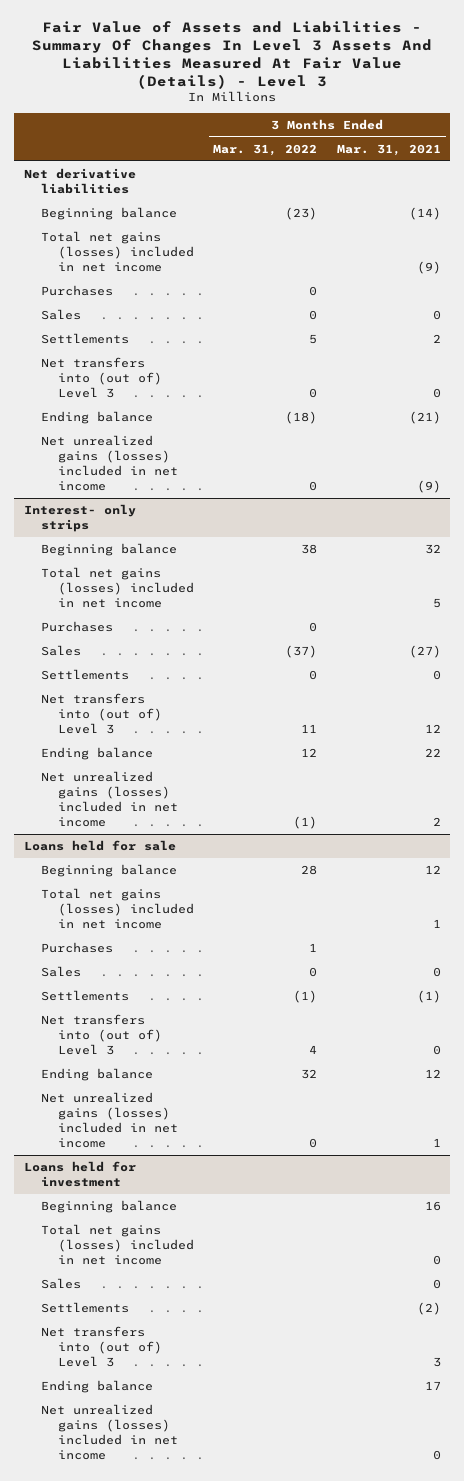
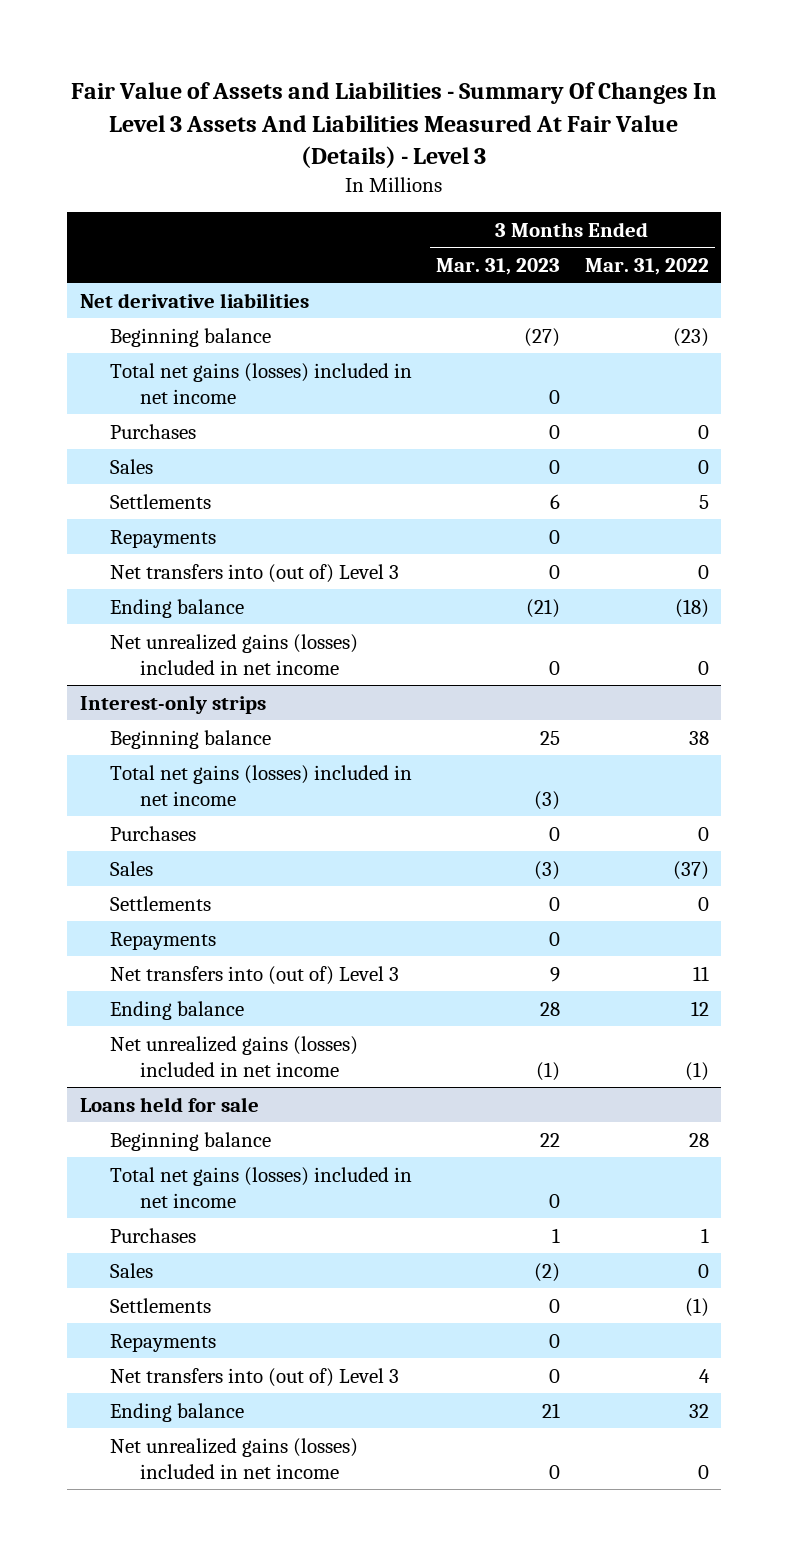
[336,144,441,157] Mar. 31, 2021 -> none
none -> [436,257,561,275] Mar. 31, 2023
none -> [109,529,216,548] Repayments
[23,504,136,533] Interest- only strips -> [79,694,266,714] Interest-only strips
none -> [109,931,216,950] Repayments
none -> [109,1333,216,1352] Repayments
[23,1161,136,1188] Loans held for investment -> none
[40,1200,177,1214] Beginning balance -> none
[40,1224,195,1266] Total net gains (losses) included in net income -> none
[40,1278,81,1290] Sales -> none
[40,1302,129,1314] Settlements -> none
[40,1326,163,1368] Net transfers into (out of) Level 3 -> none
[40,1380,153,1394] Ending balance -> none
[40,1404,179,1461] Net unrealized gains (losses) included in net income -> none

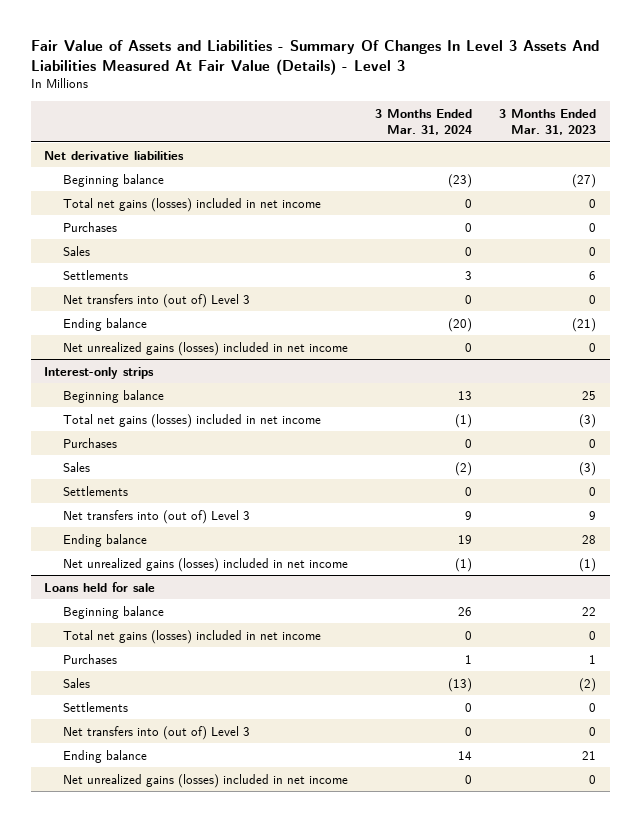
[584,257,709,275] Mar. 31, 2022 -> none
none -> [374,108,472,136] 3 Months Ended Mar. 31, 2024
[109,529,216,548] Repayments -> none
[109,931,216,950] Repayments -> none
[109,1333,216,1352] Repayments -> none

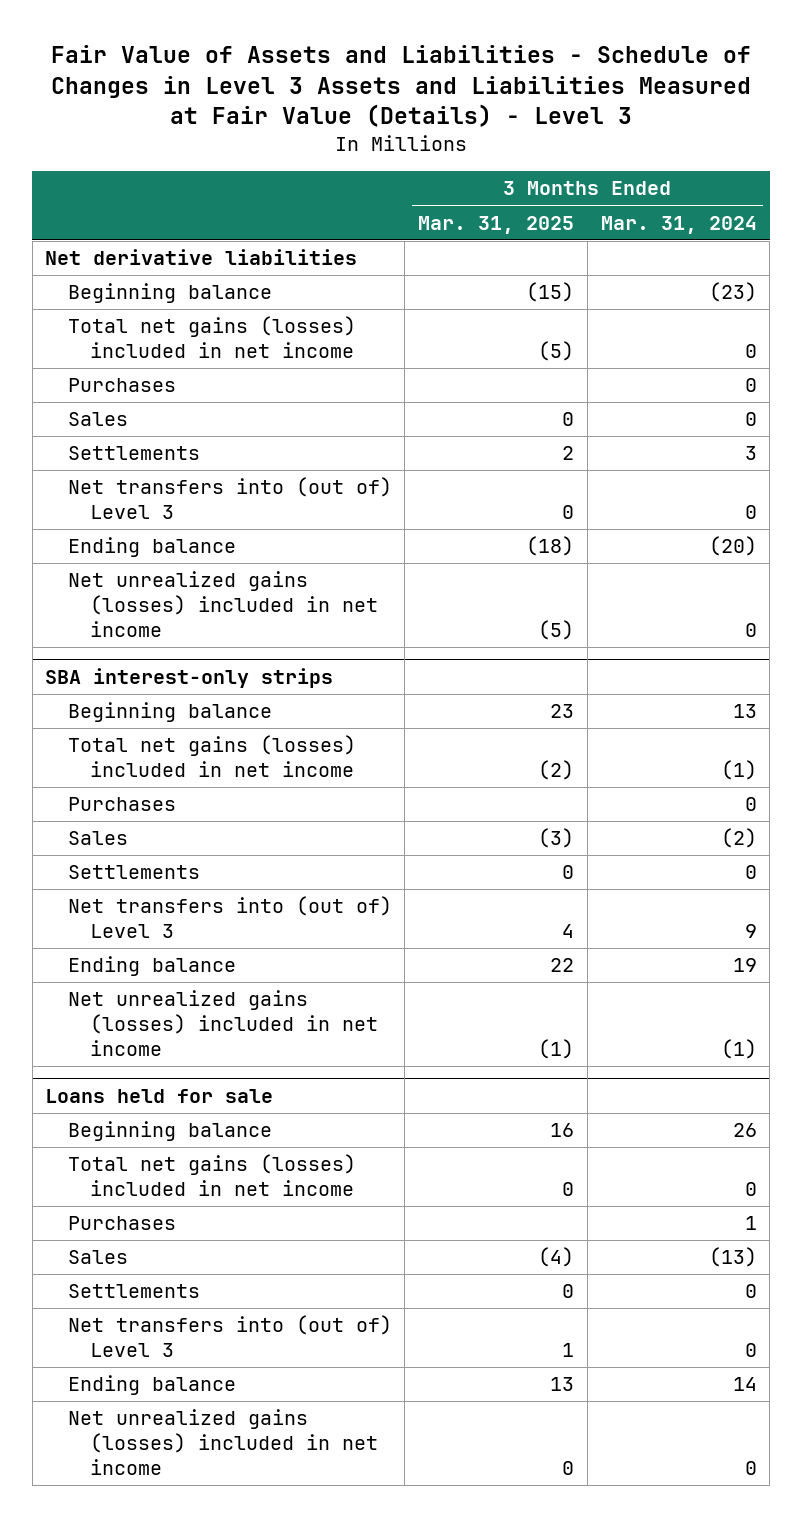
[30,39,599,75] Fair Value of Assets and Liabilities - Summary Of Changes In Level 3 Assets And Liabilities Measured At Fair Value (Details) - Level 3 -> [50,44,751,128] Fair Value of Assets and Liabilities - Schedule of Changes in Level 3 Assets and Liabilities Measured at Fair Value (Details) - Level 3
[499,108,597,136] 3 Months Ended Mar. 31, 2023 -> none
none -> [418,215,575,234] Mar. 31, 2025
[44,366,155,379] Interest-only strips -> [45,667,334,688] SBA interest-only strips

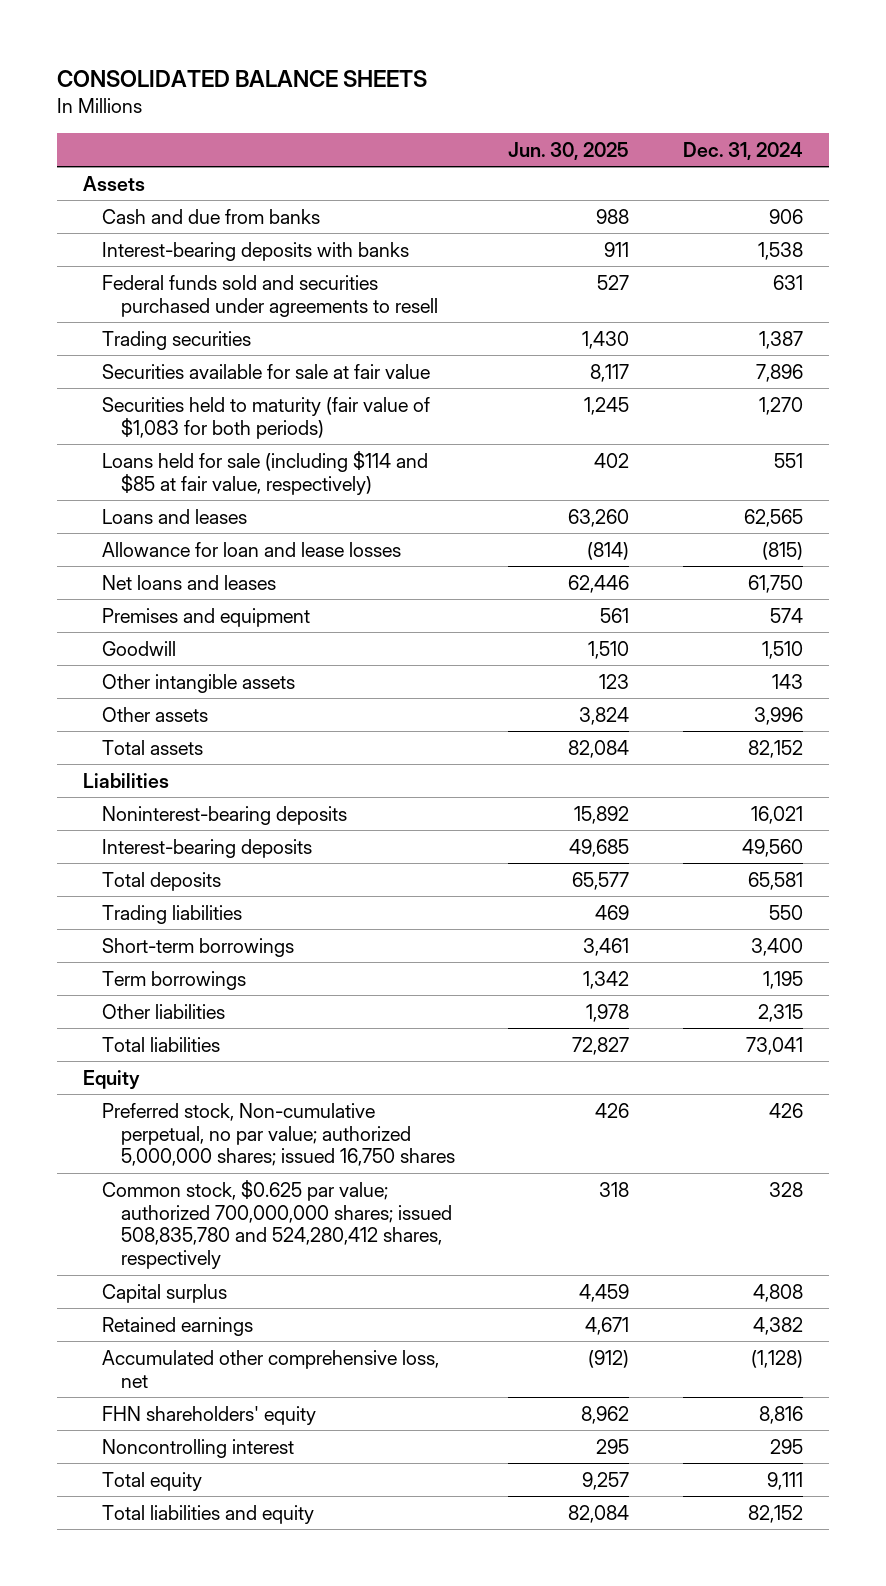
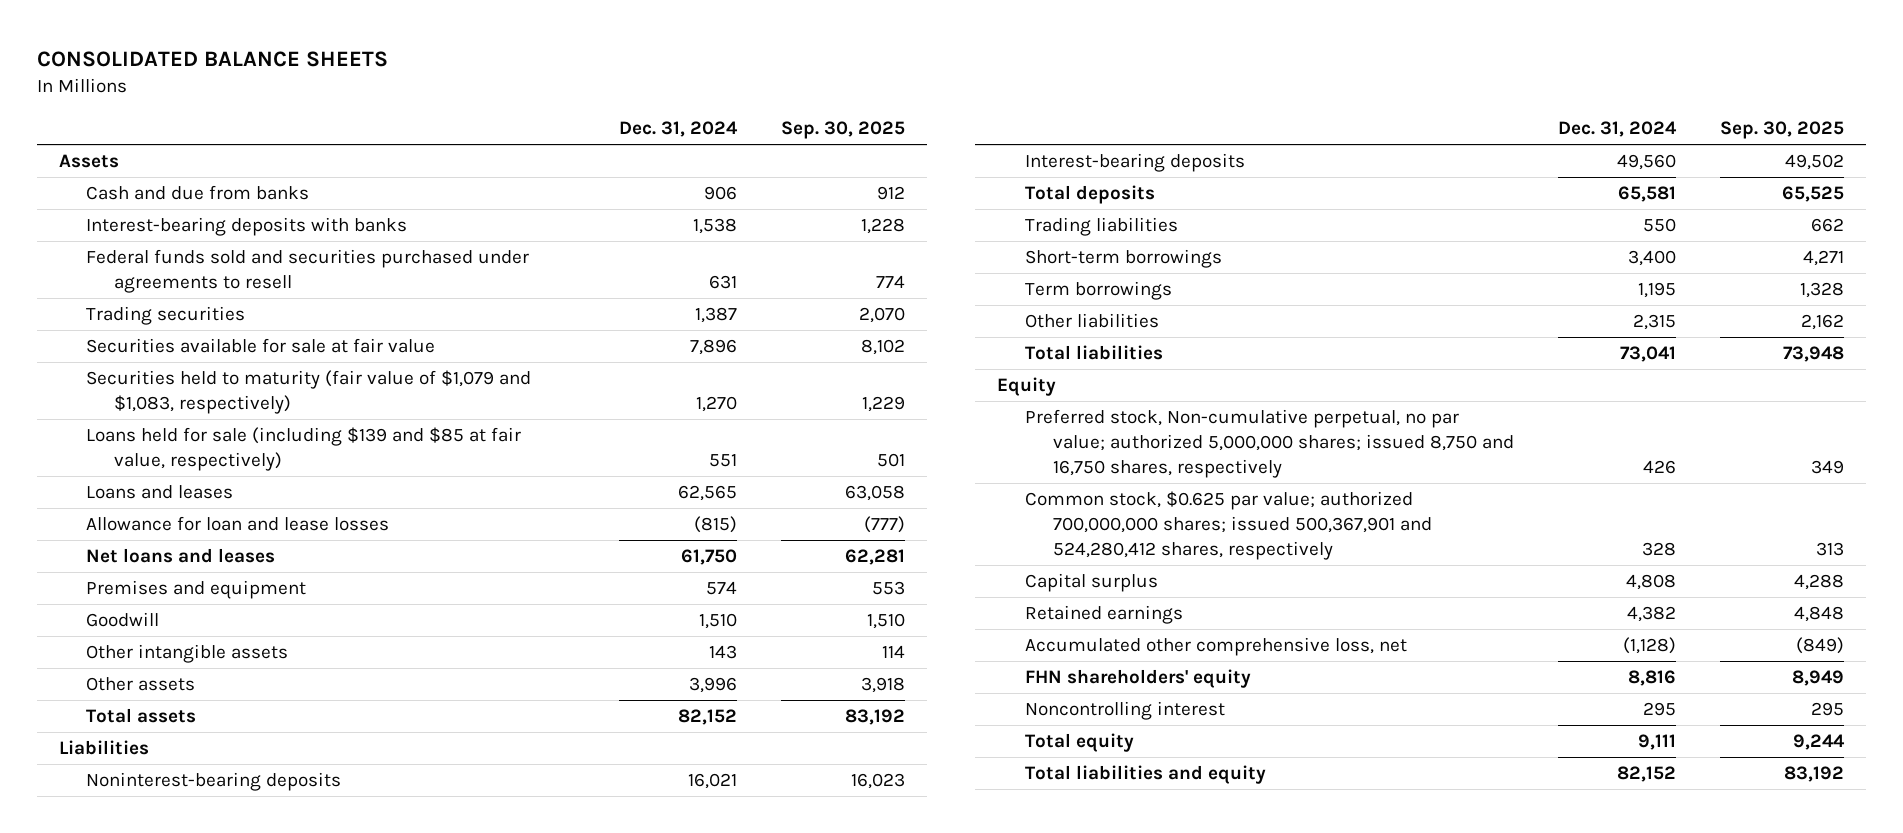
[508,141,630,160] Jun. 30, 2025 -> none
none -> [781,120,906,139] Sep. 30, 2025
[102,396,431,439] Securities held to maturity (fair value of $1,083 for both periods) -> [86,370,532,415] Securities held to maturity (fair value of $1,079 and $1,083, respectively)
[102,450,429,495] Loans held for sale (including $114 and $85 at fair value, respectively) -> [86,427,522,472] Loans held for sale (including $139 and $85 at fair value, respectively)
[102,1102,456,1167] Preferred stock, Non-cumulative perpetual, no par value; authorized 5,000,000 shares; issued 16,750 shares -> [1025,409,1515,478] Preferred stock, Non-cumulative perpetual, no par value; authorized 5,000,000 shares; issued 8,750 and 16,750 shares, respectively
[102,1179,453,1270] Common stock, $0.625 par value; authorized 700,000,000 shares; issued 508,835,780 and 524,280,412 shares, respectively -> [1025,491,1433,560] Common stock, $0.625 par value; authorized 700,000,000 shares; issued 500,367,901 and 524,280,412 shares, respectively

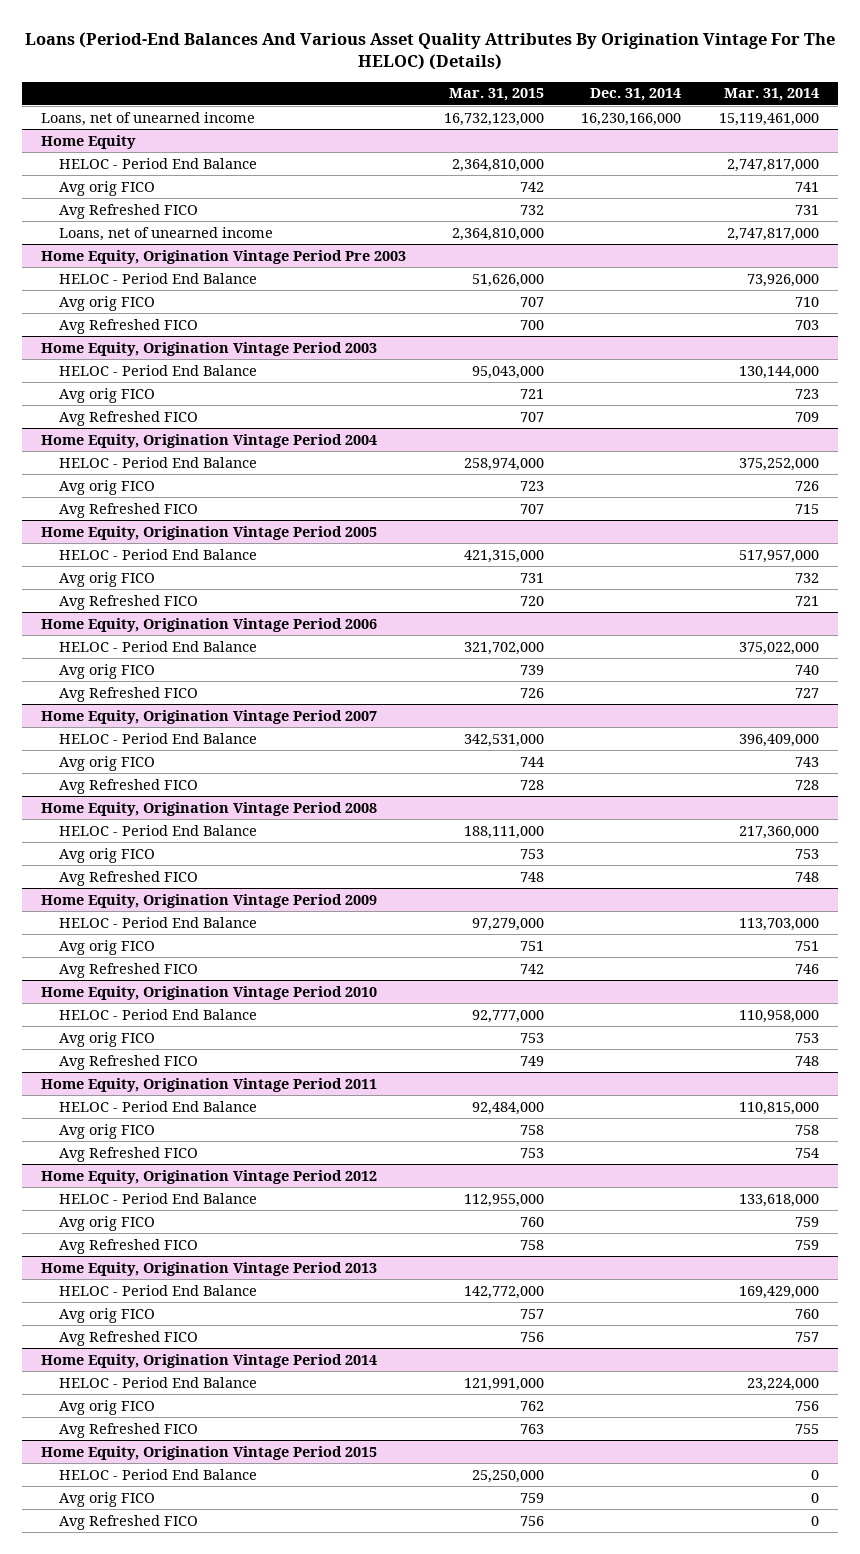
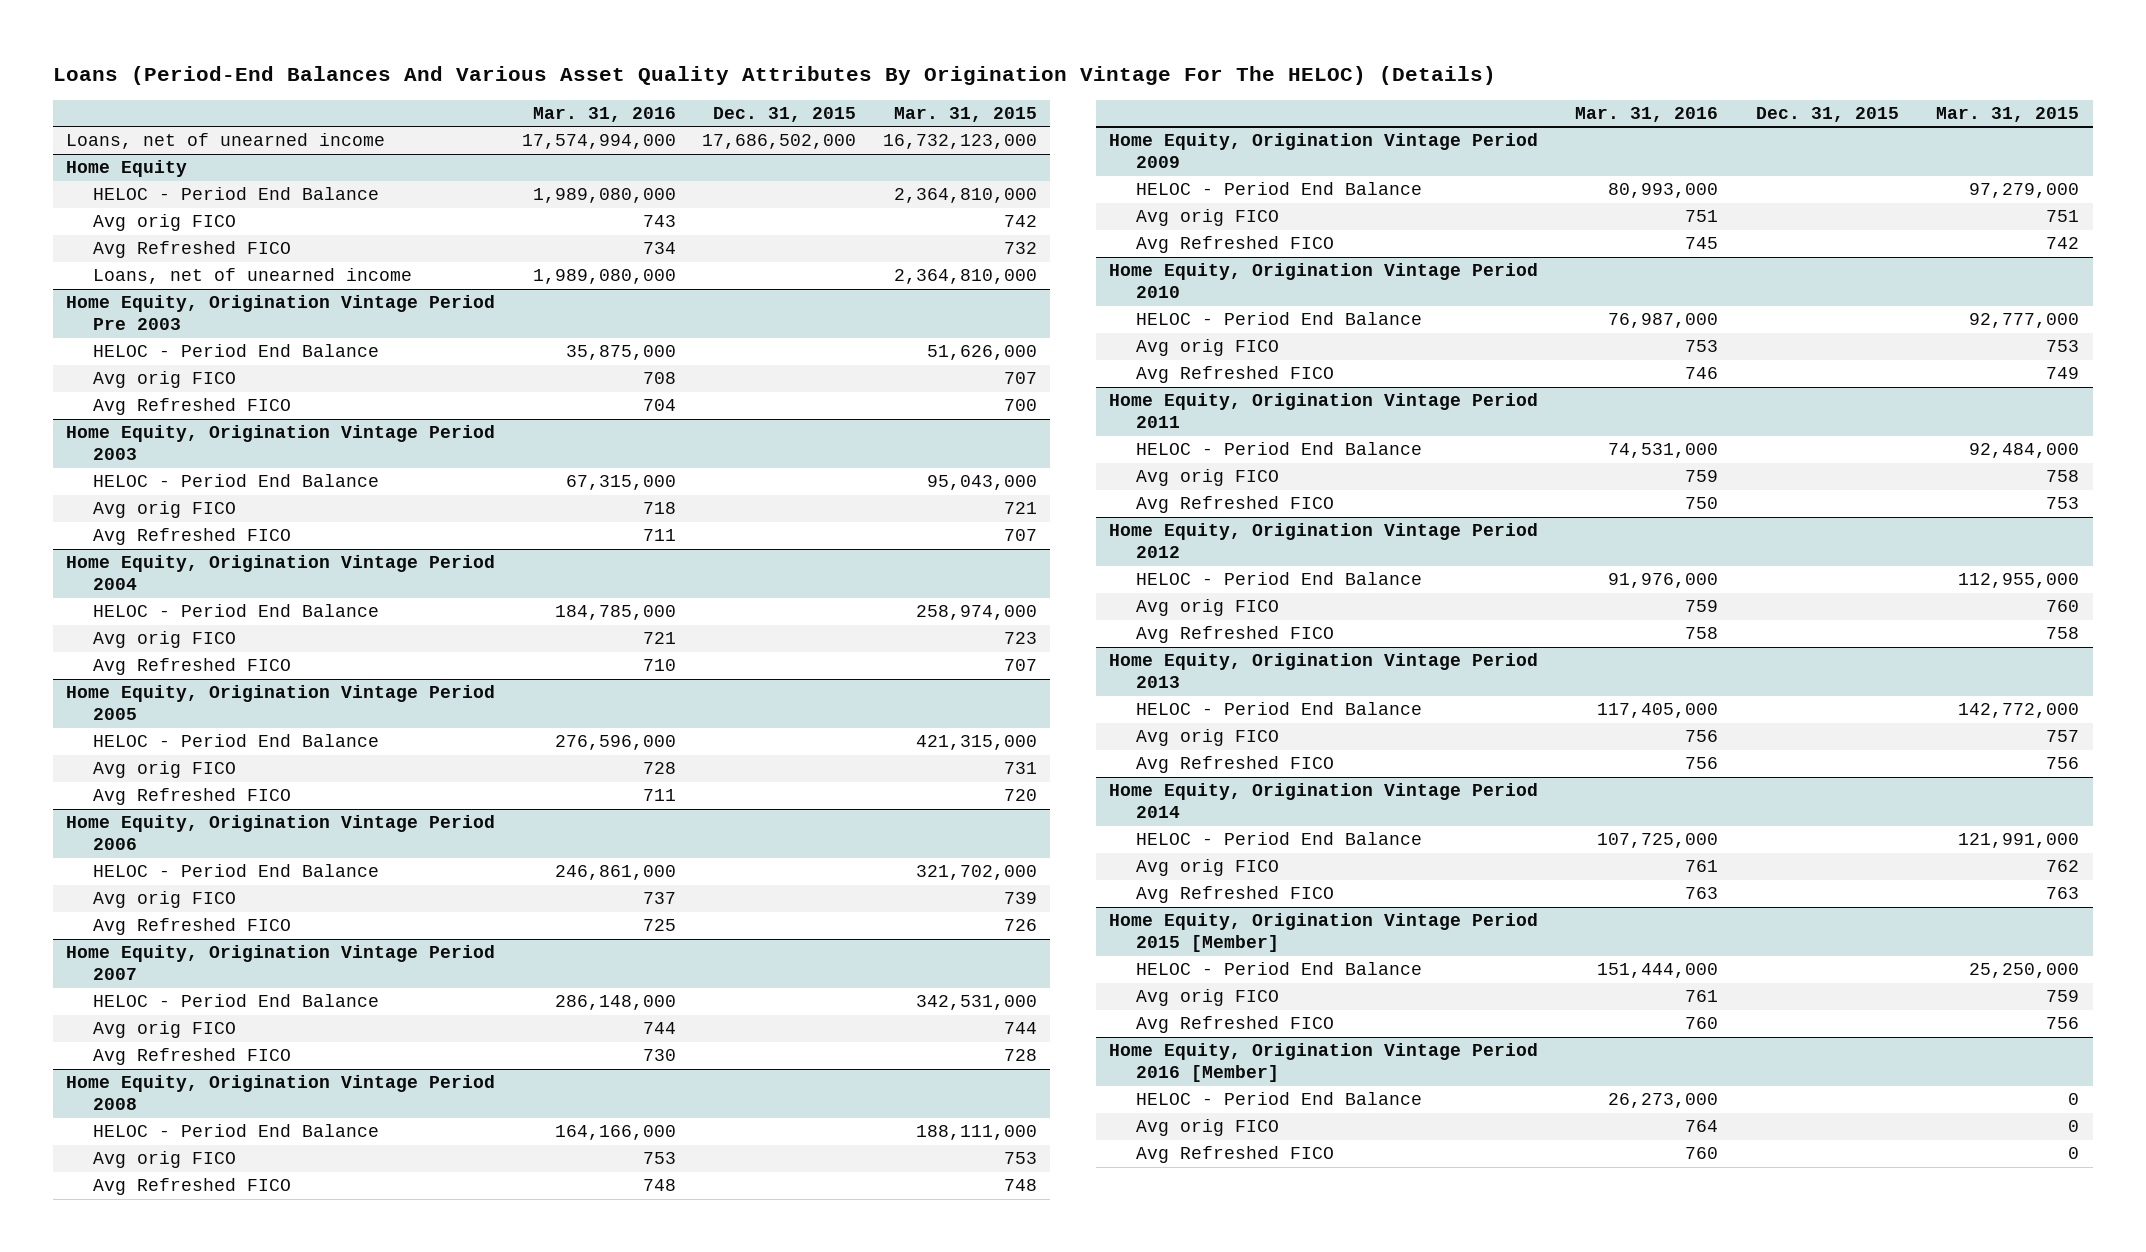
[590,88,682,102] Dec. 31, 2014 -> none
[723,88,819,102] Mar. 31, 2014 -> none
none -> [532,106,676,122] Mar. 31, 2016
none -> [713,106,857,122] Dec. 31, 2015
[41,1445,378,1460] Home Equity, Origination Vintage Period 2015 -> [1108,913,1538,953] Home Equity, Origination Vintage Period 2015 [Member]
none -> [1108,1043,1538,1083] Home Equity, Origination Vintage Period 2016 [Member]
none -> [1135,1092,1422,1106] HELOC - Period End Balance
none -> [1135,1119,1279,1137] Avg orig FICO
none -> [1135,1146,1334,1164] Avg Refreshed FICO

